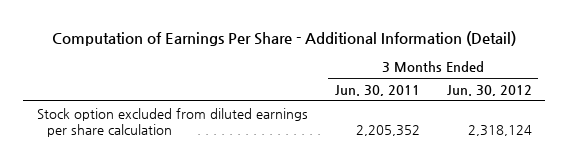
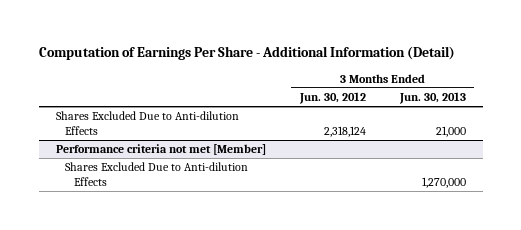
[334,84,420,96] Jun. 30, 2011 -> none
none -> [398,92,466,105] Jun. 30, 2013
[36,107,308,138] Stock option excluded from diluted earnings per share calculation -> [55,111,239,135] Shares Excluded Due to Anti-dilution Effects
none -> [55,144,266,156] Performance criteria not met [Member]
none -> [65,162,249,186] Shares Excluded Due to Anti-dilution Effects

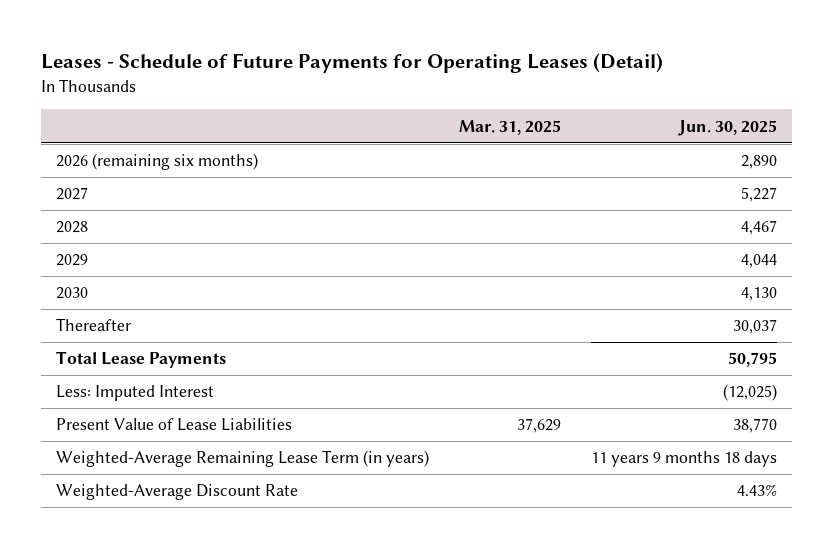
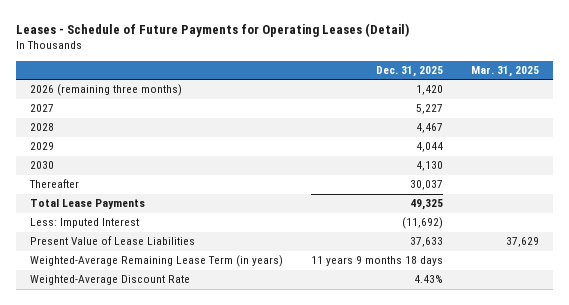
[678,119,778,136] Jun. 30, 2025 -> none
none -> [376,66,444,78] Dec. 31, 2025
[55,153,258,171] 2026 (remaining six months) -> [30,84,183,97] 2026 (remaining three months)

